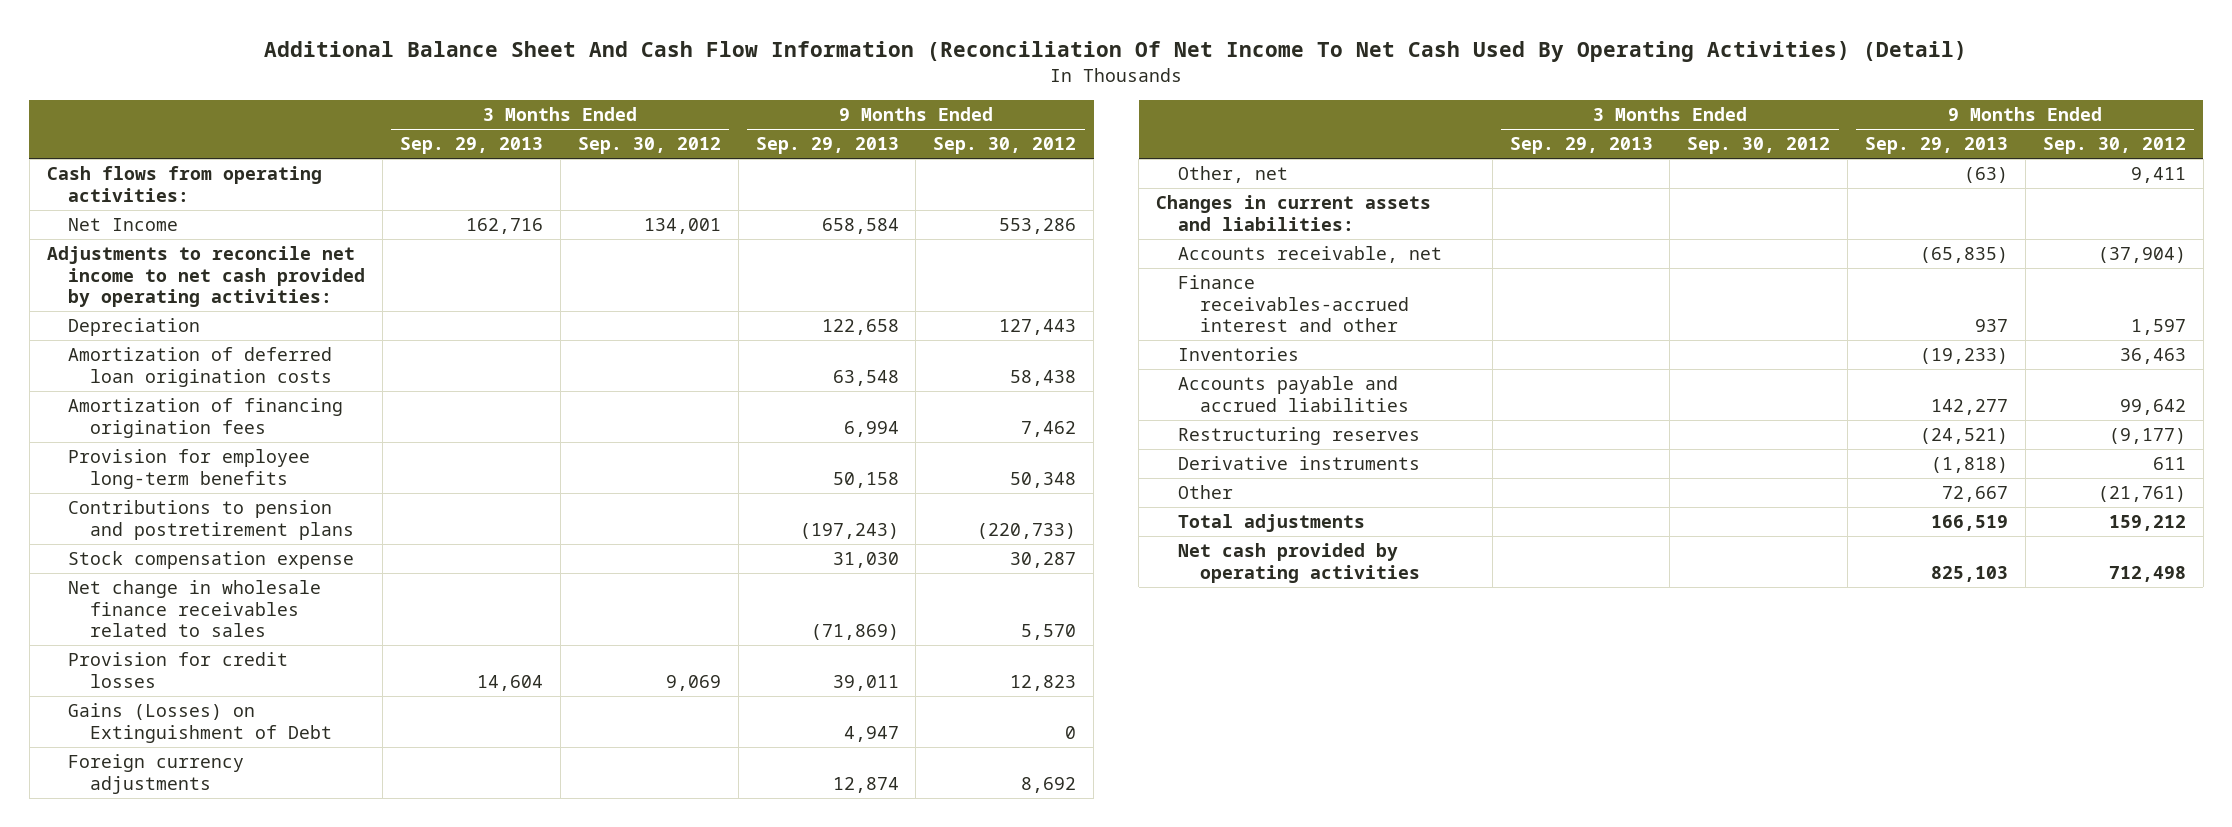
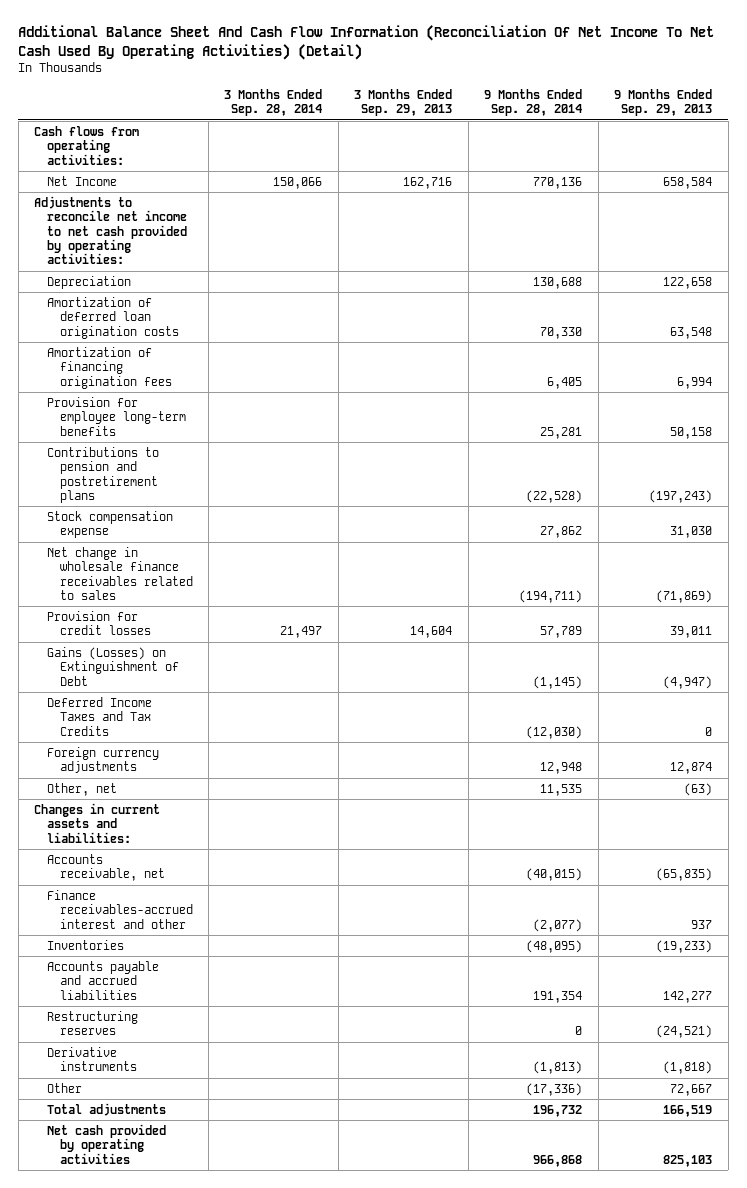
[577,137,721,155] Sep. 30, 2012 -> none
[933,137,1077,155] Sep. 30, 2012 -> none
none -> [224,88,323,117] 3 Months Ended Sep. 28, 2014
none -> [484,88,583,117] 9 Months Ended Sep. 28, 2014
[843,725,899,742] 4,947 -> [663,675,713,689] (4,947)
none -> [46,696,152,736] Deferred Income Taxes and Tax Credits

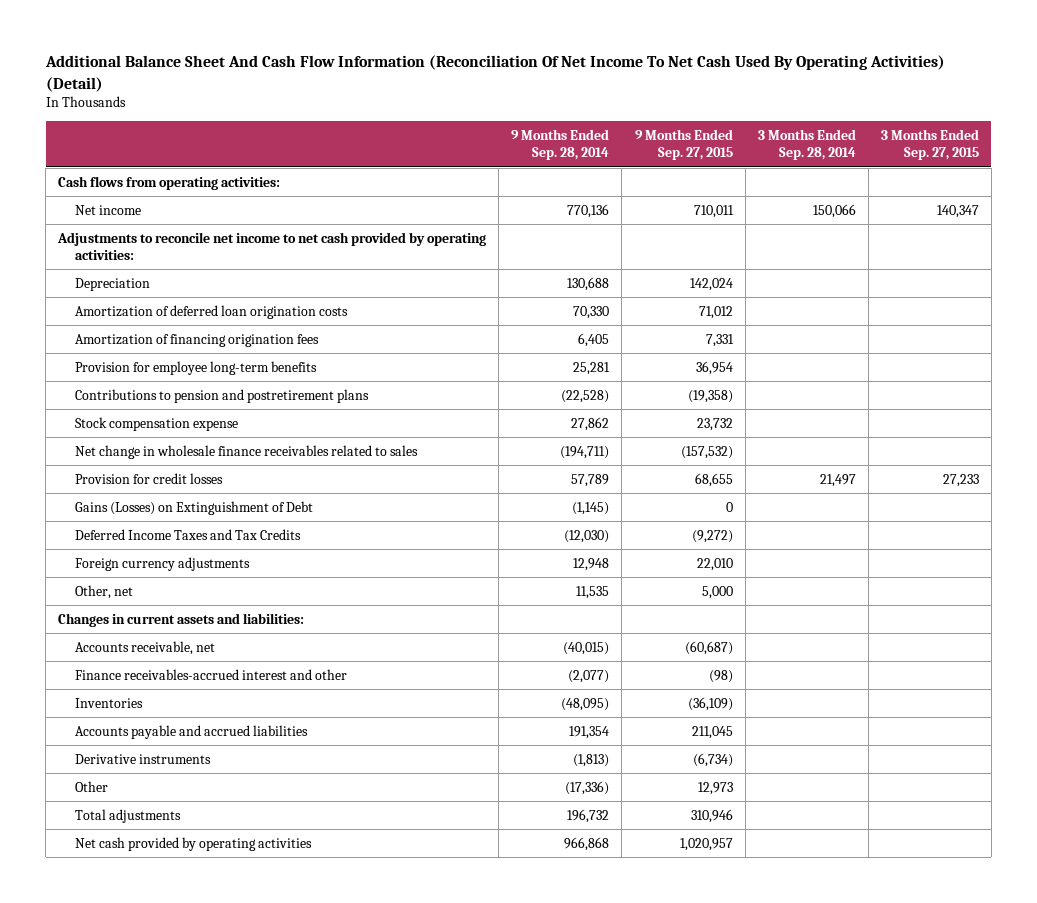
[354,88,453,117] 3 Months Ended Sep. 29, 2013 -> none
[614,88,713,117] 9 Months Ended Sep. 29, 2013 -> none
none -> [634,128,733,161] 9 Months Ended Sep. 27, 2015
none -> [880,128,979,161] 3 Months Ended Sep. 27, 2015
[46,175,117,186] Net Income -> [74,204,141,215] Net income
[46,1010,138,1036] Restructuring reserves -> none

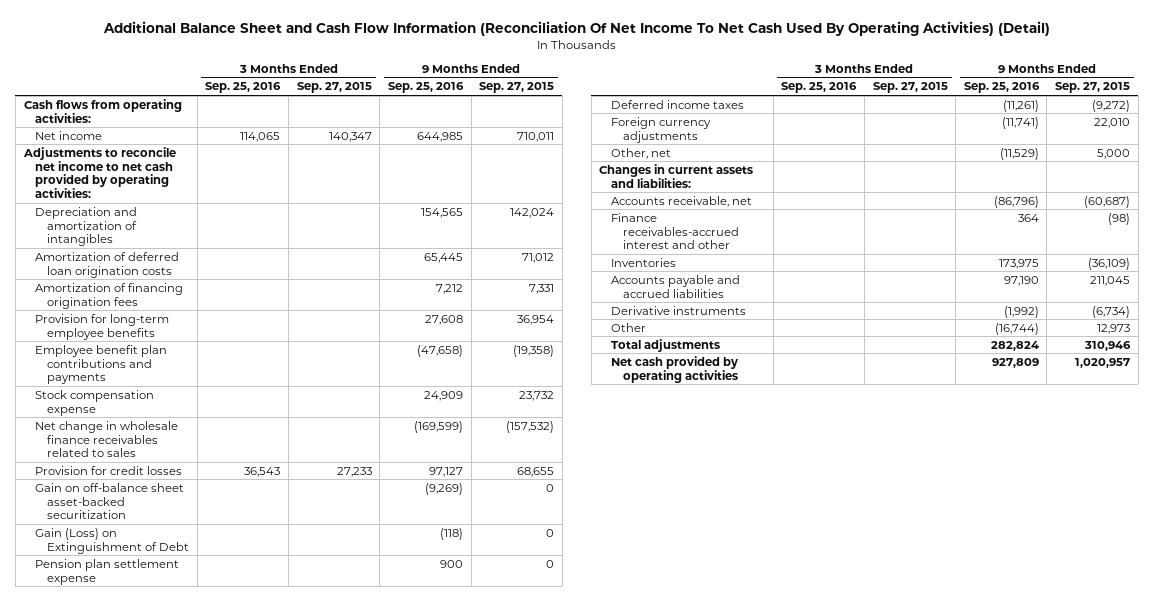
[44,55,945,92] Additional Balance Sheet And Cash Flow Information (Reconciliation Of Net Income To Net Cash Used By Operating Activities) (Detail) -> [102,21,1050,37] Additional Balance Sheet and Cash Flow Information (Reconciliation Of Net Income To Net Cash Used By Operating Activities) (Detail)
[511,128,610,161] 9 Months Ended Sep. 28, 2014 -> none
[757,128,856,161] 3 Months Ended Sep. 28, 2014 -> none
none -> [205,82,282,94] Sep. 25, 2016
none -> [388,82,465,94] Sep. 25, 2016
[74,277,150,291] Depreciation -> [35,206,138,247] Depreciation and amortization of intangibles
[74,360,317,375] Provision for employee long-term benefits -> [35,313,170,340] Provision for long-term employee benefits
[74,388,369,403] Contributions to pension and postretirement plans -> [35,344,168,385] Employee benefit plan contributions and payments
none -> [35,482,185,520] Gain on off-balance sheet asset-backed securitization
[74,500,313,515] Gains (Losses) on Extinguishment of Debt -> [35,527,190,554] Gain (Loss) on Extinguishment of Debt
none -> [35,558,180,585] Pension plan settlement expense
[74,528,301,540] Deferred Income Taxes and Tax Credits -> [611,99,745,109] Deferred income taxes

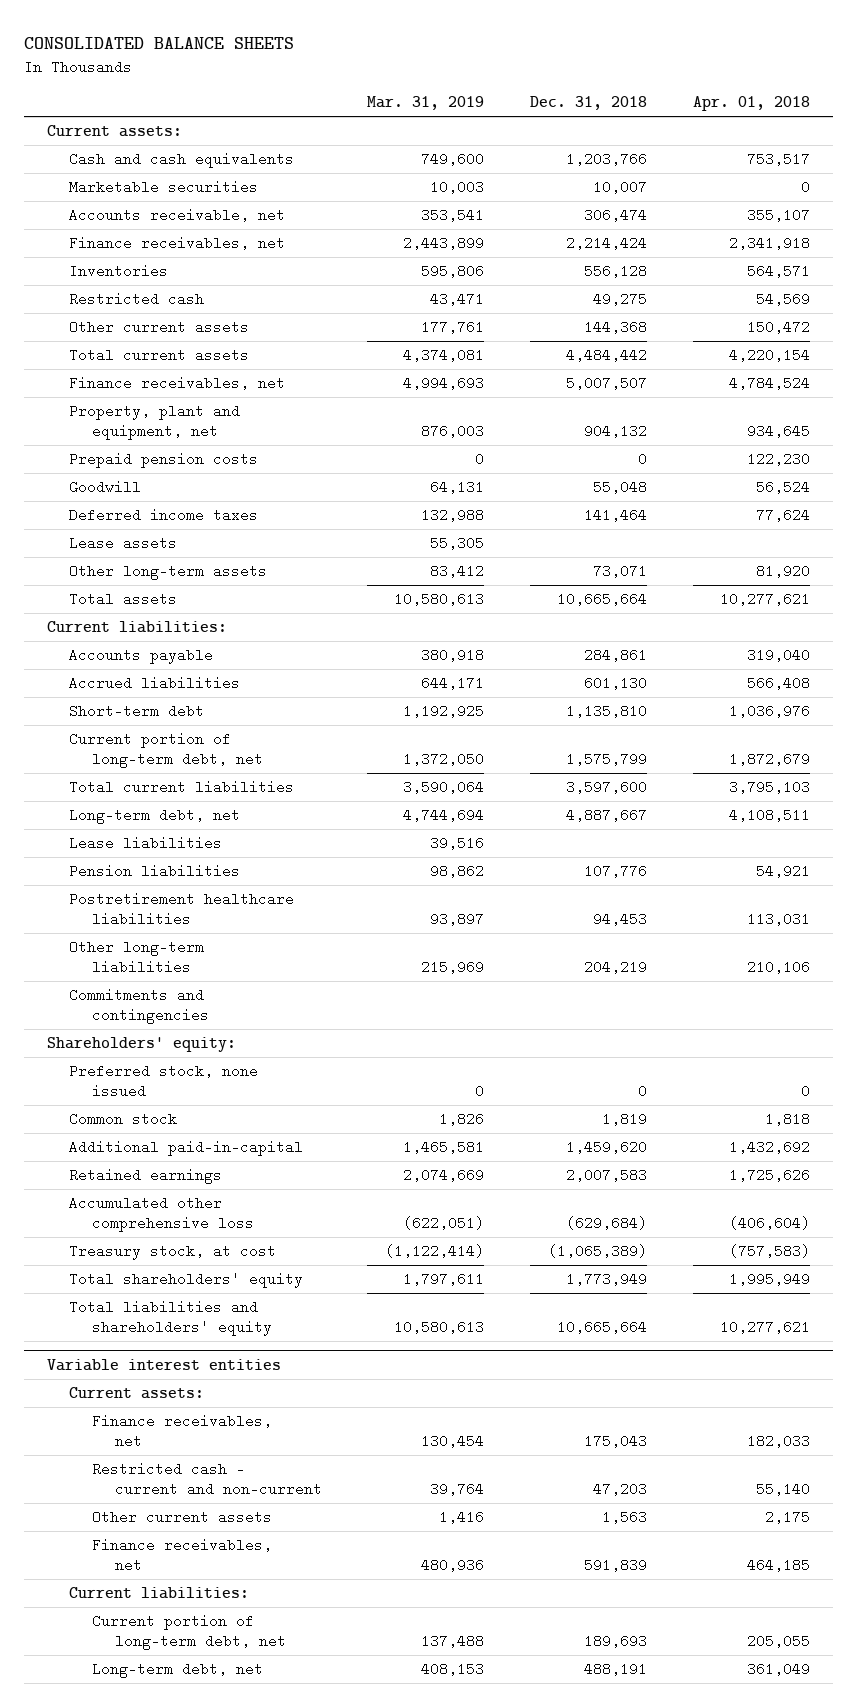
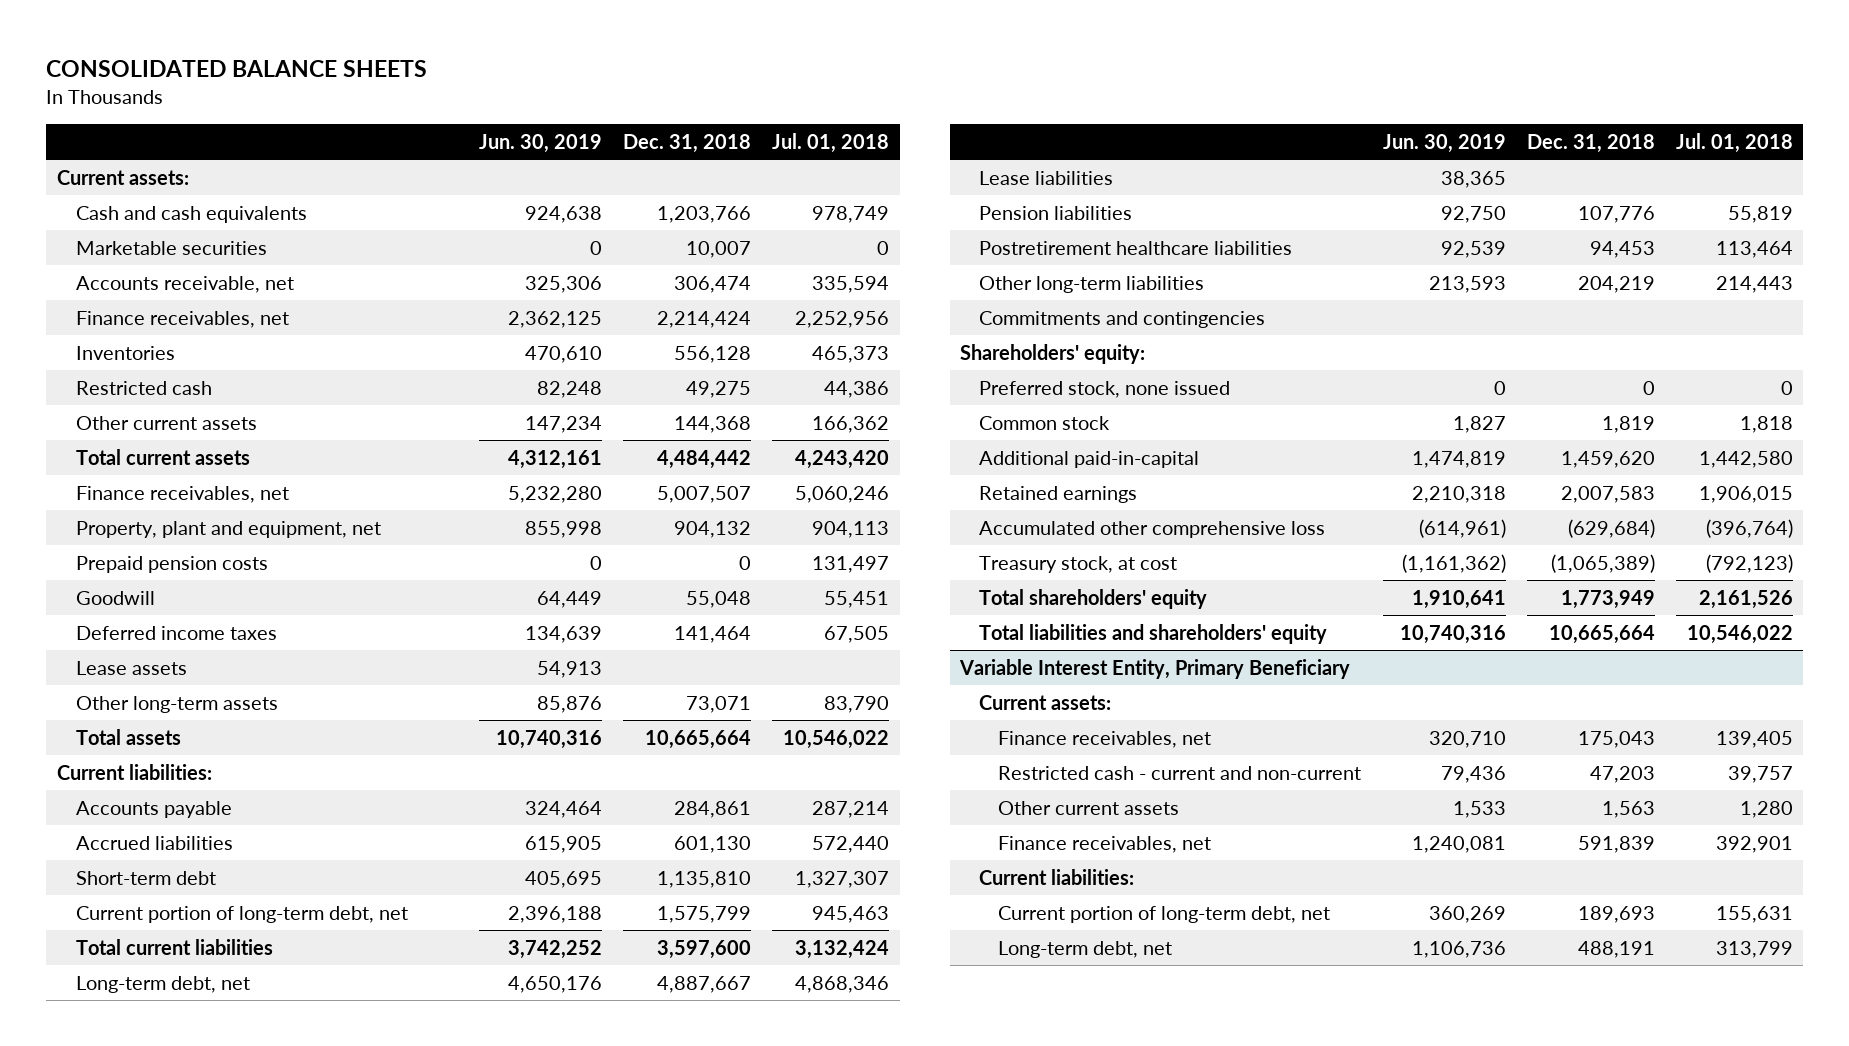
[367,96,485,111] Mar. 31, 2019 -> none
[692,96,810,112] Apr. 01, 2018 -> none
none -> [478,134,602,154] Jun. 30, 2019
none -> [772,133,890,154] Jul. 01, 2018
[46,1359,281,1372] Variable interest entities -> [959,658,1351,679] Variable Interest Entity, Primary Beneficiary

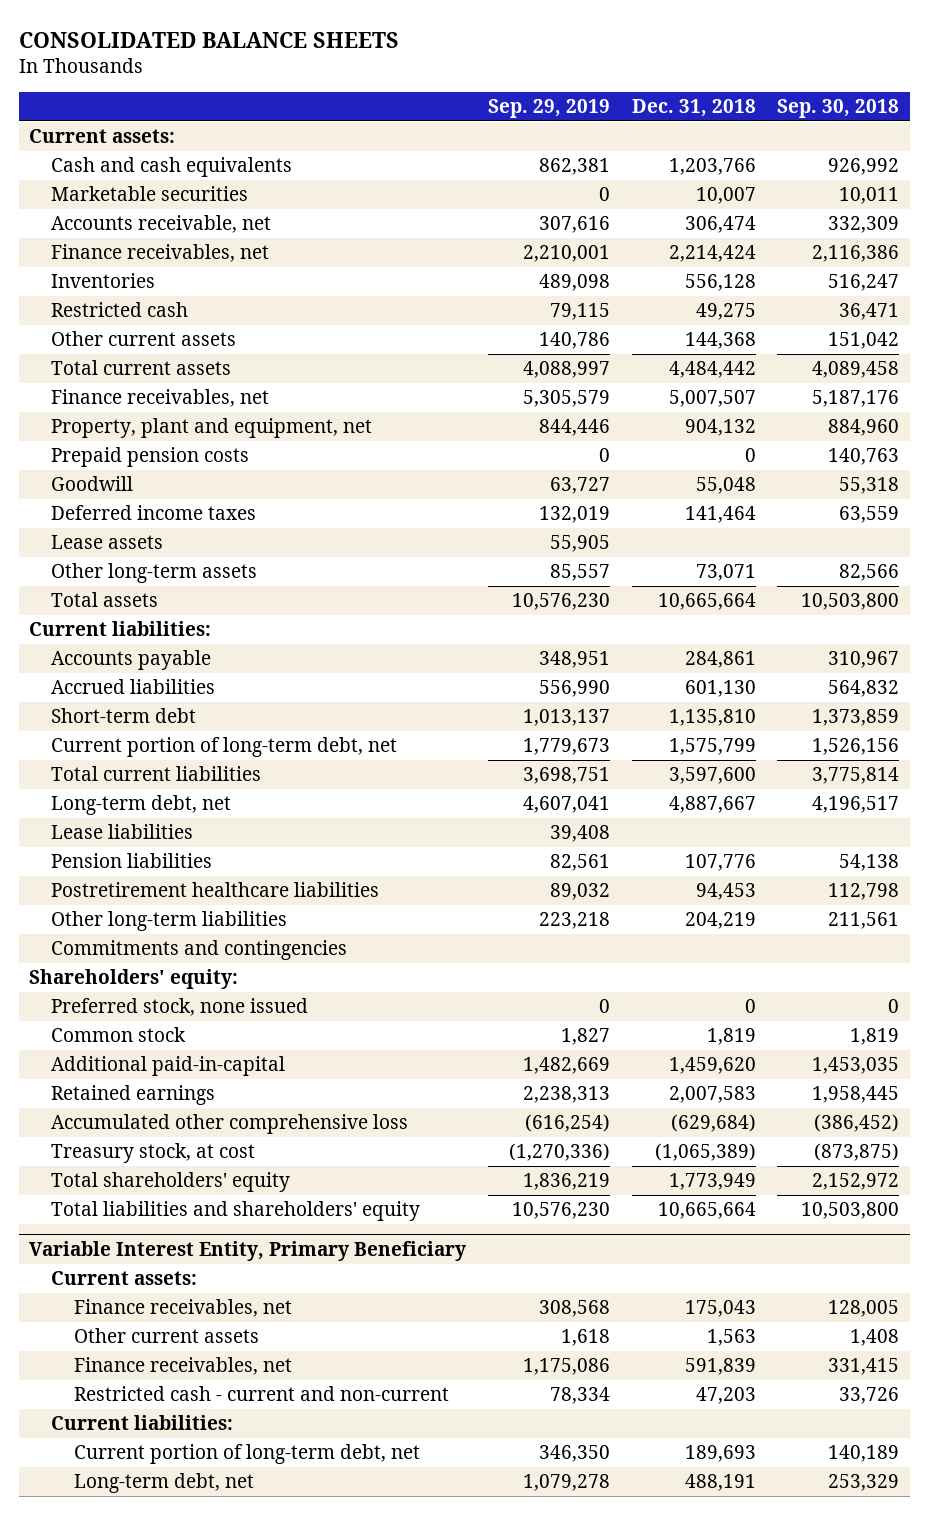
[478,134,602,154] Jun. 30, 2019 -> none
[772,133,890,154] Jul. 01, 2018 -> none
none -> [488,98,611,118] Sep. 29, 2019
none -> [777,98,900,118] Sep. 30, 2018
[998,765,1362,780] Restricted cash - current and non-current -> [73,1386,449,1402] Restricted cash - current and non-current

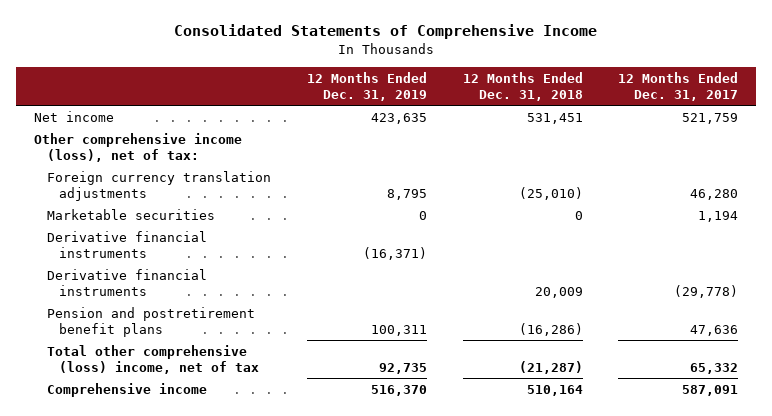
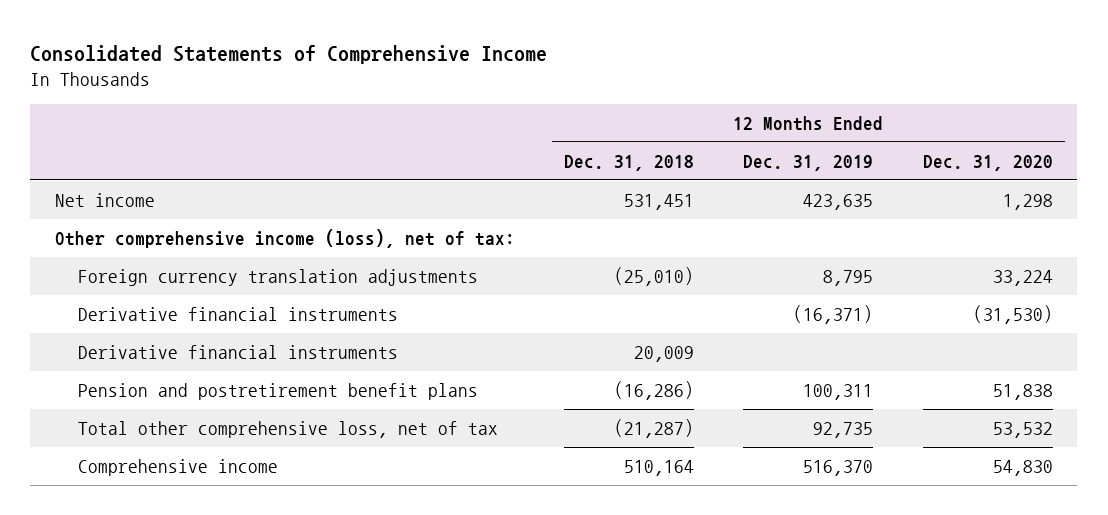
[618,71,739,102] 12 Months Ended Dec. 31, 2017 -> none
none -> [922,154,1053,171] Dec. 31, 2020
[46,208,215,220] Marketable securities -> none
[46,344,260,375] Total other comprehensive (loss) income, net of tax -> [78,421,499,439] Total other comprehensive loss, net of tax

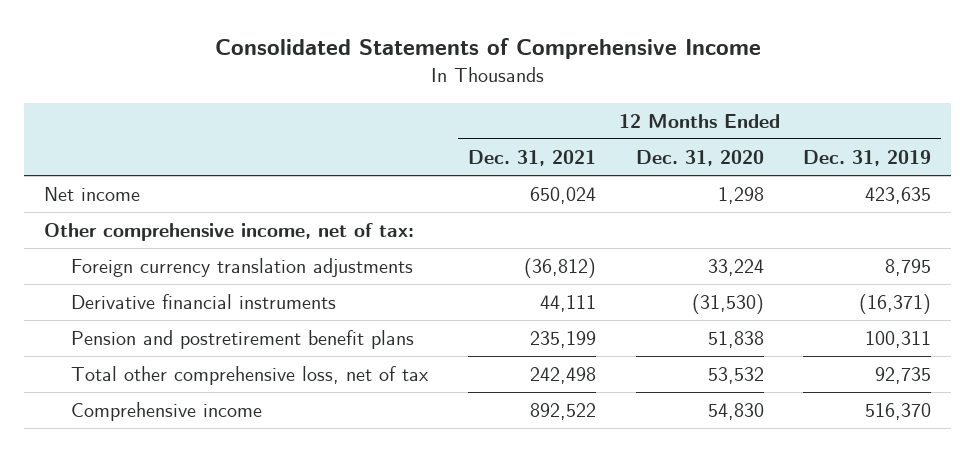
[564,154,695,171] Dec. 31, 2018 -> none
none -> [468,150,597,167] Dec. 31, 2021
[54,229,515,249] Other comprehensive income (loss), net of tax: -> [43,223,414,242] Other comprehensive income, net of tax:
[78,345,399,360] Derivative financial instruments -> none

